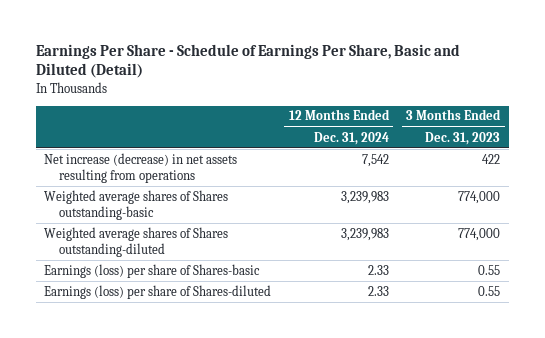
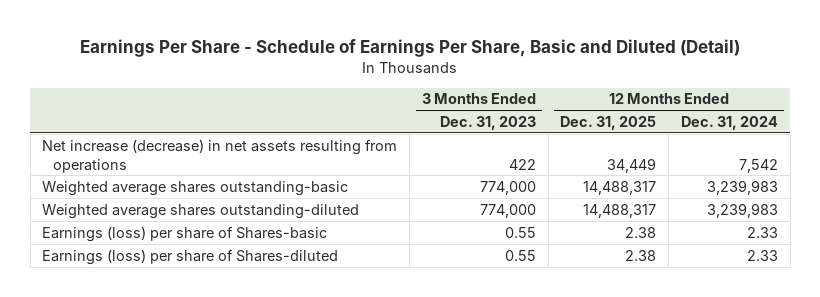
none -> [560,115,657,130] Dec. 31, 2025
[44,189,229,220] Weighted average shares of Shares outstanding-basic -> [42,180,349,196] Weighted average shares outstanding-basic
[44,226,229,257] Weighted average shares of Shares outstanding-diluted -> [42,203,360,219] Weighted average shares outstanding-diluted

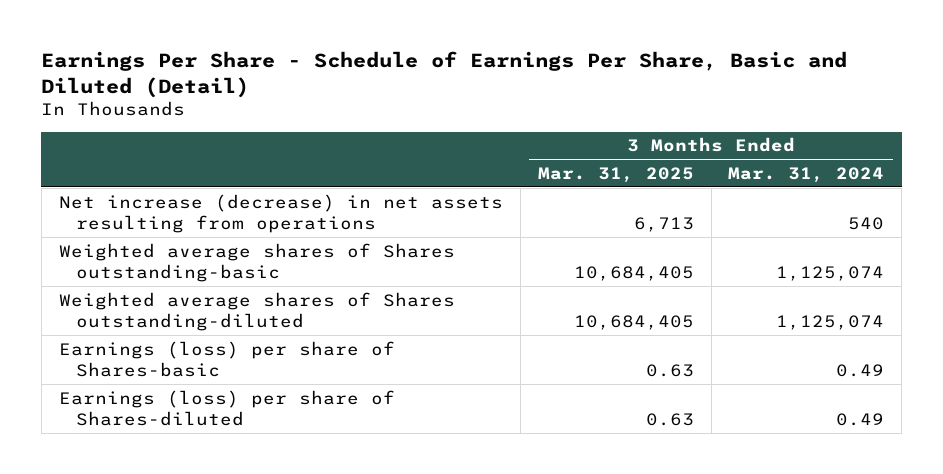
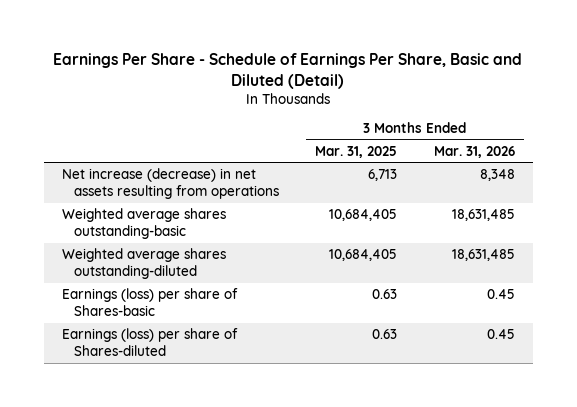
[728,167,885,184] Mar. 31, 2024 -> none
none -> [433,145,515,158] Mar. 31, 2026
[58,242,455,282] Weighted average shares of Shares outstanding-basic -> [62,208,227,239] Weighted average shares outstanding-basic
[58,291,455,331] Weighted average shares of Shares outstanding-diluted -> [62,248,227,279] Weighted average shares outstanding-diluted

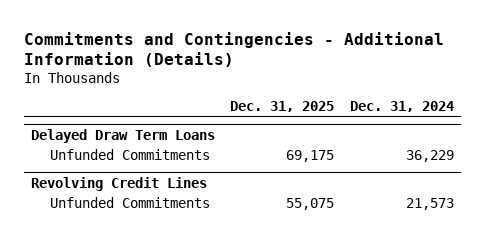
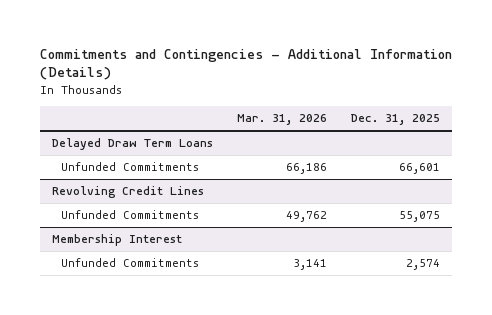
[349,101,454,113] Dec. 31, 2024 -> none
none -> [237,114,328,126] Mar. 31, 2026
[286,149,335,162] 69,175 -> [399,163,441,175] 66,601
none -> [51,234,182,247] Membership Interest
none -> [61,258,200,268] Unfunded Commitments

